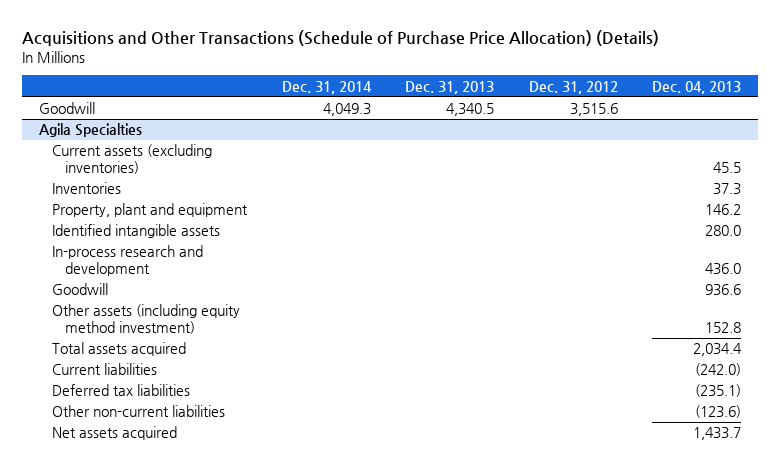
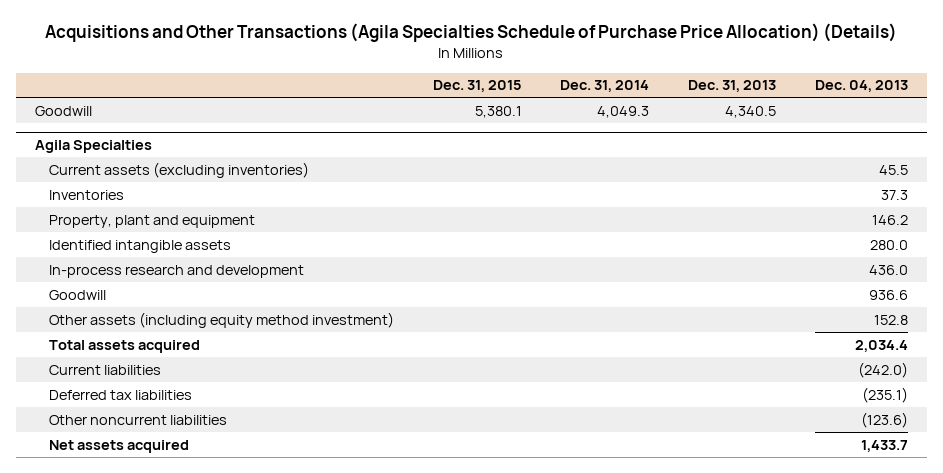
[22,30,660,47] Acquisitions and Other Transactions (Schedule of Purchase Price Allocation) (Details) -> [45,23,898,43] Acquisitions and Other Transactions (Agila Specialties Schedule of Purchase Price Allocation) (Details)
[528,80,618,94] Dec. 31, 2012 -> none
none -> [432,80,522,93] Dec. 31, 2015
[52,405,226,418] Other non-current liabilities -> [49,414,228,425] Other noncurrent liabilities

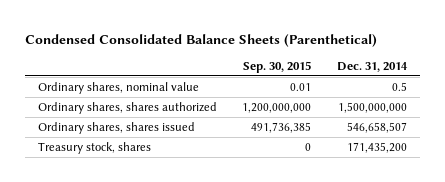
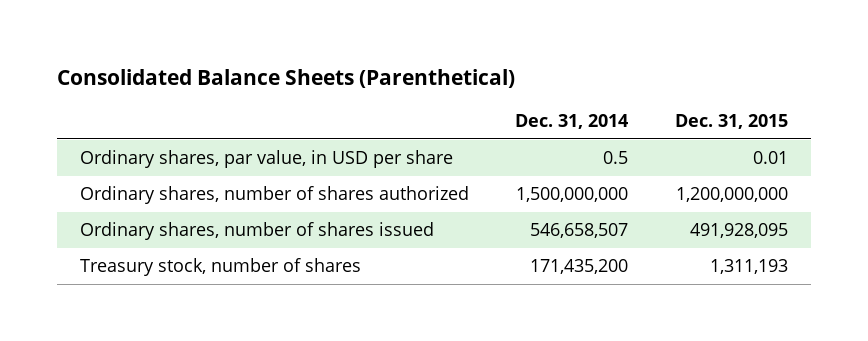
[24,34,377,48] Condensed Consolidated Balance Sheets (Parenthetical) -> [56,68,515,88] Consolidated Balance Sheets (Parenthetical)
[243,61,312,74] Sep. 30, 2015 -> none
none -> [675,114,789,130] Dec. 31, 2015
[37,81,199,94] Ordinary shares, nominal value -> [79,150,453,169] Ordinary shares, par value, in USD per share
[37,101,217,114] Ordinary shares, shares authorized -> [79,186,469,205] Ordinary shares, number of shares authorized
[37,121,195,134] Ordinary shares, shares issued -> [79,222,434,241] Ordinary shares, number of shares issued
[37,141,151,154] Treasury stock, shares -> [79,258,361,277] Treasury stock, number of shares

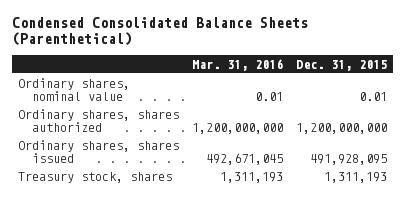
[56,68,515,88] Consolidated Balance Sheets (Parenthetical) -> [12,17,309,47] Condensed Consolidated Balance Sheets (Parenthetical)
[515,114,629,130] Dec. 31, 2014 -> none
none -> [191,58,283,71] Mar. 31, 2016
[79,150,453,169] Ordinary shares, par value, in USD per share -> [18,77,131,101] Ordinary shares, nominal value
[79,186,469,205] Ordinary shares, number of shares authorized -> [18,108,180,132] Ordinary shares, shares authorized
[79,222,434,241] Ordinary shares, number of shares issued -> [18,139,180,163] Ordinary shares, shares issued
[79,258,361,277] Treasury stock, number of shares -> [18,171,173,183] Treasury stock, shares

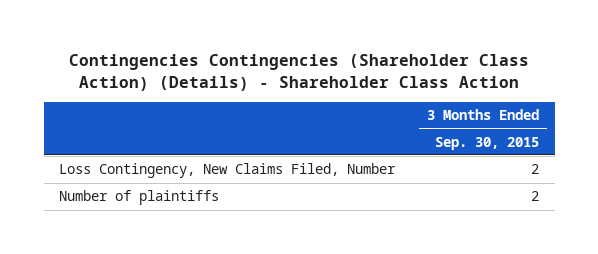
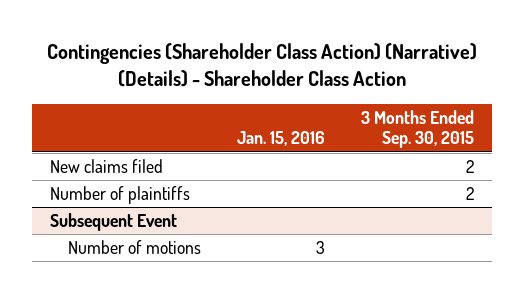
[69,53,530,91] Contingencies Contingencies (Shareholder Class Action) (Details) - Shareholder Class Action -> [47,43,478,88] Contingencies (Shareholder Class Action) (Narrative) (Details) - Shareholder Class Action
none -> [237,131,326,147] Jan. 15, 2016
[59,163,397,179] Loss Contingency, New Claims Filed, Number -> [50,158,164,173] New claims filed
none -> [50,212,178,231] Subsequent Event
none -> [68,239,202,254] Number of motions

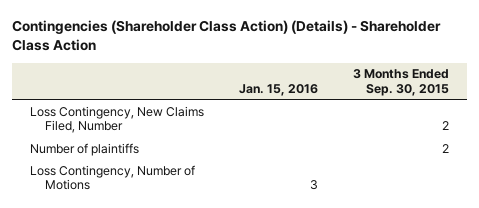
[47,43,478,88] Contingencies (Shareholder Class Action) (Narrative) (Details) - Shareholder Class Action -> [11,20,441,52] Contingencies (Shareholder Class Action) (Details) - Shareholder Class Action
[50,158,164,173] New claims filed -> [29,105,204,133] Loss Contingency, New Claims Filed, Number
[50,212,178,231] Subsequent Event -> none
[68,239,202,254] Number of motions -> [29,164,195,190] Loss Contingency, Number of Motions

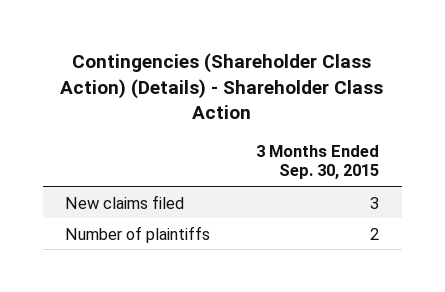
[239,83,319,96] Jan. 15, 2016 -> none
[29,105,204,133] Loss Contingency, New Claims Filed, Number -> [65,194,185,209] New claims filed
[442,120,450,130] 2 -> [370,196,380,209] 3
[29,164,195,190] Loss Contingency, Number of Motions -> none

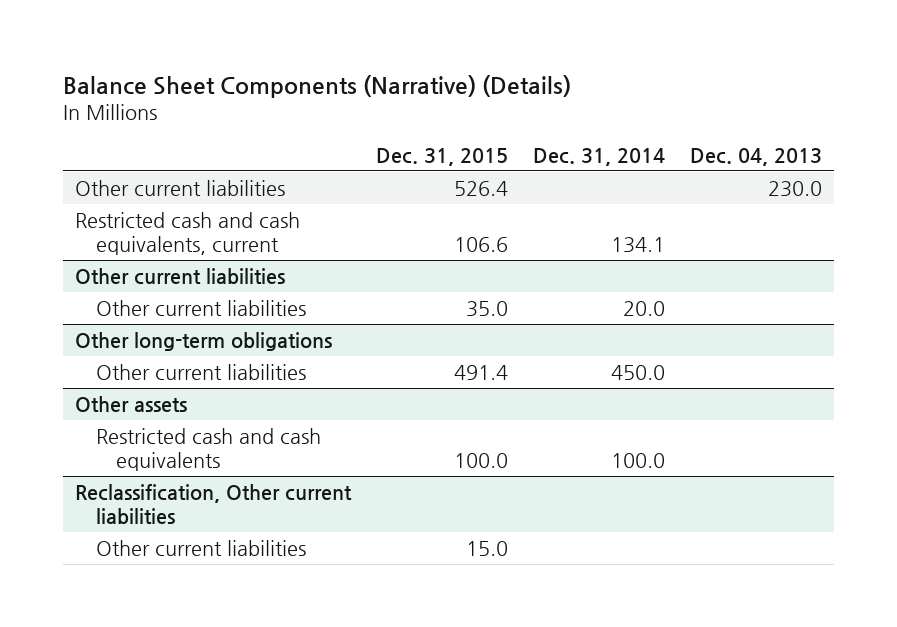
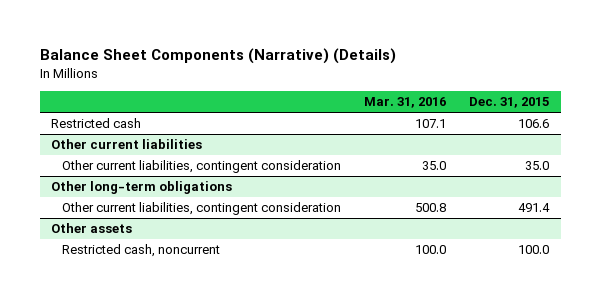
[532,147,665,166] Dec. 31, 2014 -> none
[689,147,822,166] Dec. 04, 2013 -> none
none -> [363,97,446,109] Mar. 31, 2016
[75,180,286,197] Other current liabilities -> none
[75,212,301,255] Restricted cash and cash equivalents, current -> [51,118,142,129] Restricted cash
[95,300,306,317] Other current liabilities -> [61,160,341,174] Other current liabilities, contingent consideration
[95,364,306,381] Other current liabilities -> [61,202,341,216] Other current liabilities, contingent consideration
[75,484,353,524] Reclassification, Other current liabilities -> none
[95,540,306,557] Other current liabilities -> none
[95,428,321,471] Restricted cash and cash equivalents -> [61,244,220,258] Restricted cash, noncurrent

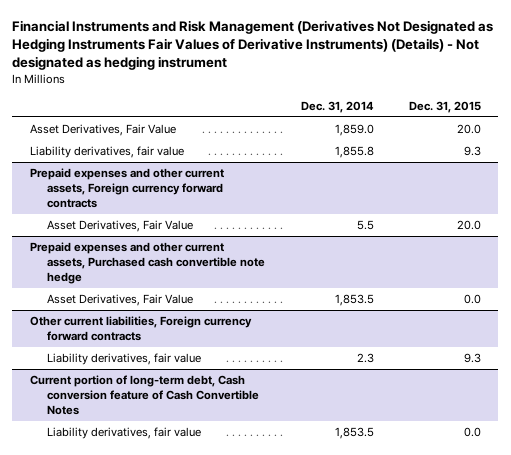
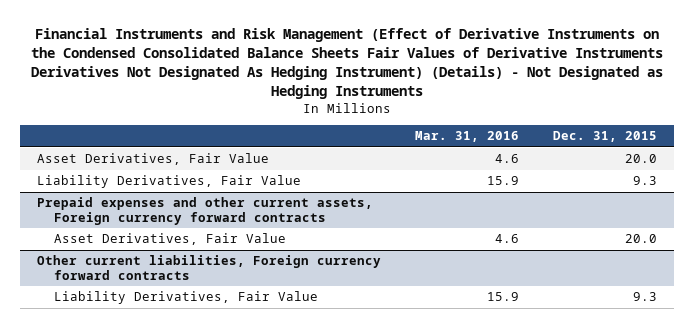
[12,19,494,71] Financial Instruments and Risk Management (Derivatives Not Designated as Hedging Instruments Fair Values of Derivative Instruments) (Details) - Not designated as hedging instrument -> [30,28,663,100] Financial Instruments and Risk Management (Effect of Derivative Instruments on the Condensed Consolidated Balance Sheets Fair Values of Derivative Instruments Derivatives Not Designated As Hedging Instrument) (Details) - Not Designated as Hedging Instruments
[300,100,374,113] Dec. 31, 2014 -> none
none -> [414,131,519,143] Mar. 31, 2016
[30,146,185,159] Liability derivatives, fair value -> [37,175,302,189] Liability Derivatives, Fair Value
[30,242,266,284] Prepaid expenses and other current assets, Purchased cash convertible note hedge -> none
[47,294,194,307] Asset Derivatives, Fair Value -> none
[30,375,260,415] Current portion of long-term debt, Cash conversion feature of Cash Convertible Notes -> none
[47,427,202,440] Liability derivatives, fair value -> none
[47,353,202,366] Liability derivatives, fair value -> [54,291,319,305] Liability Derivatives, Fair Value

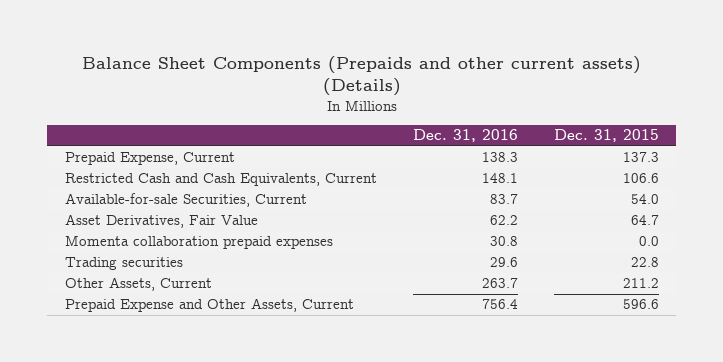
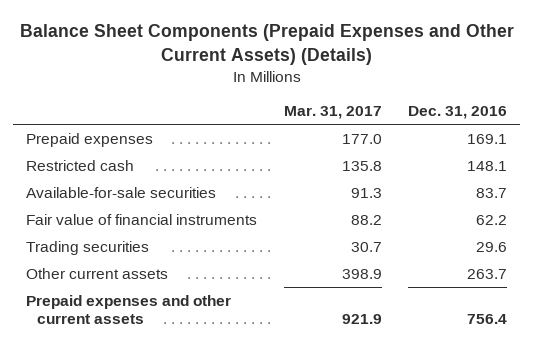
[81,56,641,97] Balance Sheet Components (Prepaids and other current assets) (Details) -> [19,24,514,66] Balance Sheet Components (Prepaid Expenses and Other Current Assets) (Details)
[553,129,659,143] Dec. 31, 2015 -> none
none -> [283,106,382,120] Mar. 31, 2017
[64,235,333,250] Momenta collaboration prepaid expenses -> none
[64,152,235,166] Prepaid Expense, Current -> [26,132,154,147] Prepaid expenses
[481,152,518,163] 138.3 -> [467,133,508,144] 169.1
[64,173,377,187] Restricted Cash and Cash Equivalents, Current -> [26,159,135,171] Restricted cash
[64,193,307,208] Available-for-sale Securities, Current -> [26,186,217,198] Available-for-sale securities
[64,214,258,229] Asset Derivatives, Fair Value -> [26,213,258,225] Fair value of financial instruments
[64,277,212,292] Other Assets, Current -> [26,267,169,279] Other current assets
[64,298,354,313] Prepaid Expense and Other Assets, Current -> [26,294,232,324] Prepaid expenses and other current assets

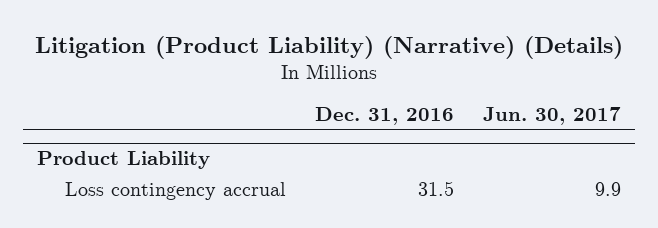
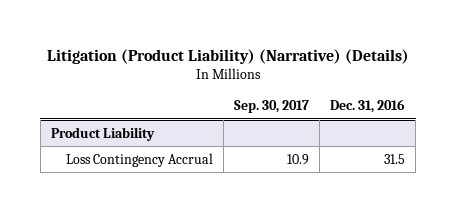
[482,107,621,126] Jun. 30, 2017 -> none
none -> [234,100,310,114] Sep. 30, 2017
[64,182,286,201] Loss contingency accrual -> [66,152,214,167] Loss Contingency Accrual

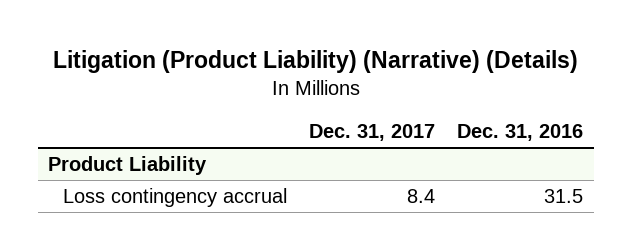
[234,100,310,114] Sep. 30, 2017 -> none
none -> [309,124,436,142] Dec. 31, 2017
[66,152,214,167] Loss Contingency Accrual -> [63,187,288,207] Loss contingency accrual

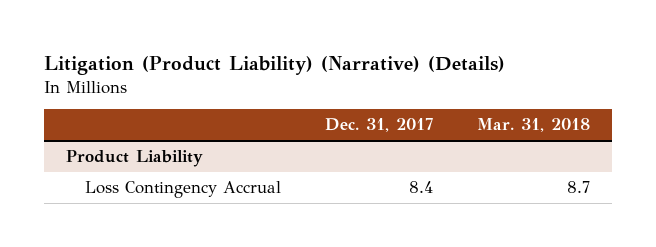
[456,124,583,142] Dec. 31, 2016 -> none
none -> [477,118,591,133] Mar. 31, 2018
[63,187,288,207] Loss contingency accrual -> [85,181,282,199] Loss Contingency Accrual

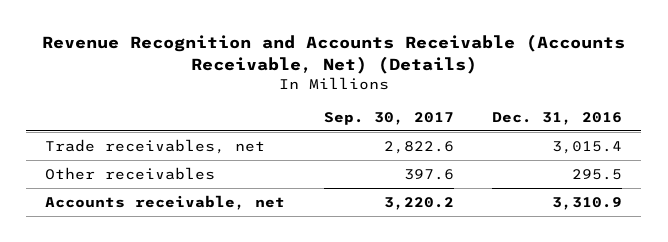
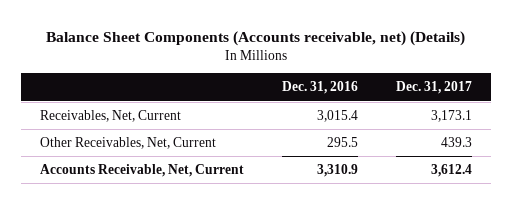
[41,33,625,74] Revenue Recognition and Accounts Receivable (Accounts Receivable, Net) (Details) -> [45,30,465,46] Balance Sheet Components (Accounts receivable, net) (Details)
[323,111,454,125] Sep. 30, 2017 -> none
none -> [396,81,473,95] Dec. 31, 2017
[45,138,266,154] Trade receivables, net -> [39,109,181,122] Receivables, Net, Current
[45,166,216,180] Other receivables -> [39,136,216,149] Other Receivables, Net, Current
[45,194,286,210] Accounts receivable, net -> [39,163,244,177] Accounts Receivable, Net, Current

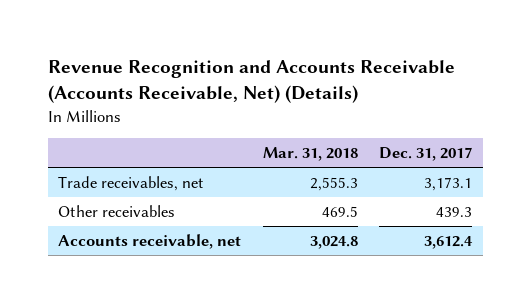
[45,30,465,46] Balance Sheet Components (Accounts receivable, net) (Details) -> [47,60,455,104] Revenue Recognition and Accounts Receivable (Accounts Receivable, Net) (Details)
[281,81,358,95] Dec. 31, 2016 -> none
none -> [262,147,358,162] Mar. 31, 2018
[39,109,181,122] Receivables, Net, Current -> [58,176,205,192] Trade receivables, net
[39,136,216,149] Other Receivables, Net, Current -> [58,205,176,218] Other receivables
[39,163,244,177] Accounts Receivable, Net, Current -> [58,234,242,250] Accounts receivable, net

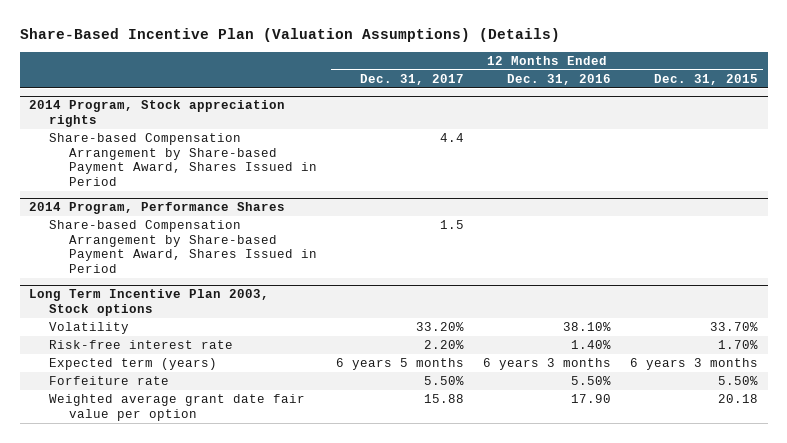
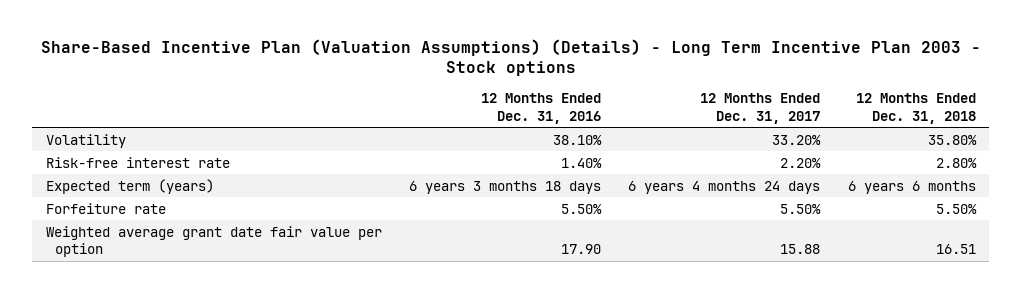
[19,28,560,43] Share-Based Incentive Plan (Valuation Assumptions) (Details) -> [40,38,981,77] Share-Based Incentive Plan (Valuation Assumptions) (Details) - Long Term Incentive Plan 2003 - Stock options
[654,73,759,85] Dec. 31, 2015 -> none
none -> [855,93,976,124] 12 Months Ended Dec. 31, 2018
[29,100,286,128] 2014 Program, Stock appreciation rights -> none
[49,133,318,186] Share-based Compensation Arrangement by Share-based Payment Award, Shares Issued in Period -> none
[29,202,286,215] 2014 Program, Performance Shares -> none
[49,220,318,273] Share-based Compensation Arrangement by Share-based Payment Award, Shares Issued in Period -> none
[29,289,270,317] Long Term Incentive Plan 2003, Stock options -> none
[336,358,465,371] 6 years 5 months -> [628,180,821,194] 6 years 4 months 24 days
[483,358,612,371] 6 years 3 months -> [408,180,601,194] 6 years 3 months 18 days

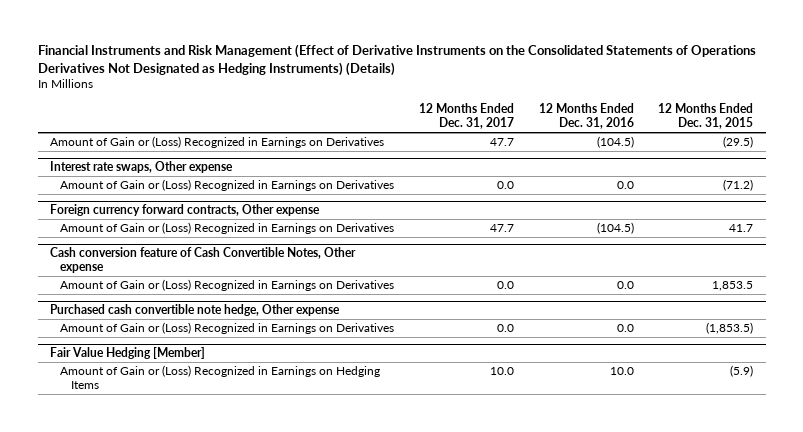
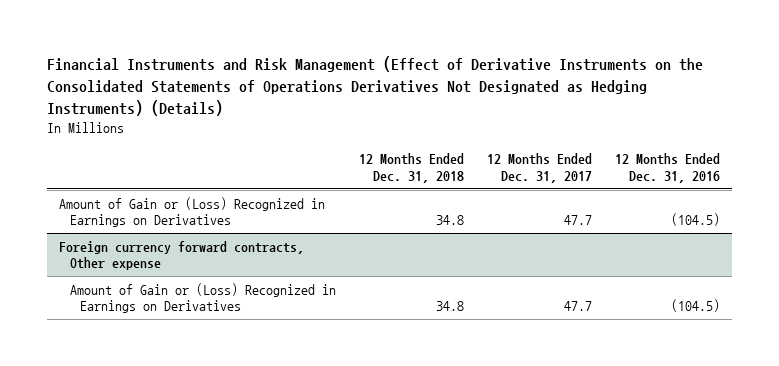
[658,103,754,130] 12 Months Ended Dec. 31, 2015 -> none
none -> [358,153,464,183] 12 Months Ended Dec. 31, 2018
[49,161,233,174] Interest rate swaps, Other expense -> none
[60,179,395,192] Amount of Gain or (Loss) Recognized in Earnings on Derivatives -> none
[49,247,356,274] Cash conversion feature of Cash Convertible Notes, Other expense -> none
[60,279,395,292] Amount of Gain or (Loss) Recognized in Earnings on Derivatives -> none
[49,304,340,317] Purchased cash convertible note hedge, Other expense -> none
[60,322,395,335] Amount of Gain or (Loss) Recognized in Earnings on Derivatives -> none
[49,347,205,360] Fair Value Hedging [Member] -> none
[60,365,381,390] Amount of Gain or (Loss) Recognized in Earnings on Hedging Items -> none

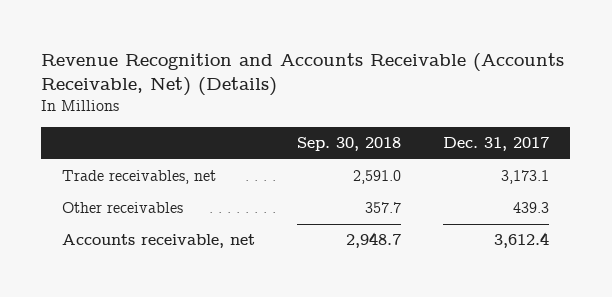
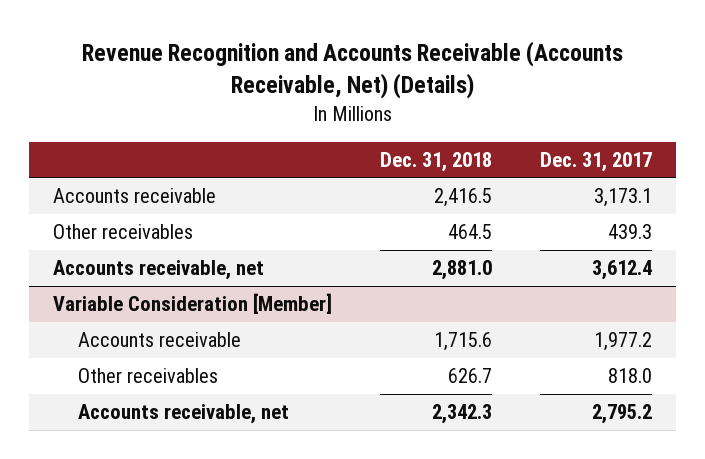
[297,137,402,152] Sep. 30, 2018 -> none
none -> [380,151,493,172] Dec. 31, 2018
[62,170,217,185] Trade receivables, net -> [53,188,217,204] Accounts receivable
none -> [53,293,333,315] Variable Consideration [Member]
none -> [78,332,242,348] Accounts receivable
none -> [78,368,219,384] Other receivables
none -> [78,404,290,425] Accounts receivable, net

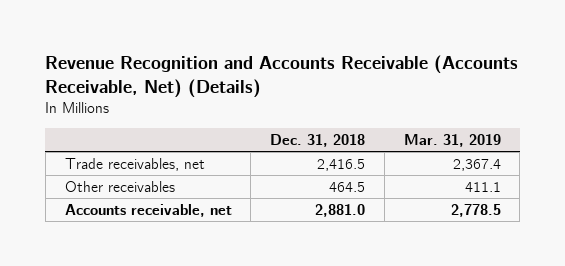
[540,151,653,172] Dec. 31, 2017 -> none
none -> [403,133,501,147] Mar. 31, 2019
[53,188,217,204] Accounts receivable -> [64,157,205,171] Trade receivables, net
[53,293,333,315] Variable Consideration [Member] -> none
[78,332,242,348] Accounts receivable -> none
[78,368,219,384] Other receivables -> none
[78,404,290,425] Accounts receivable, net -> none

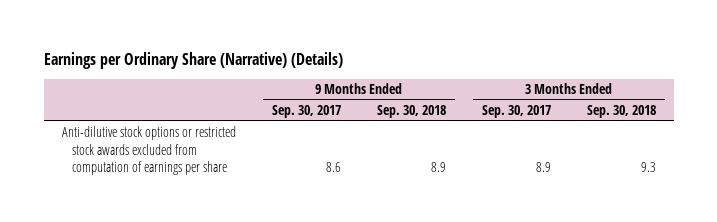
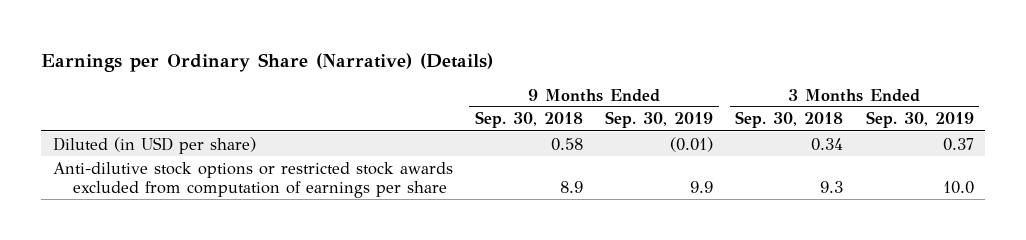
[271,105,341,119] Sep. 30, 2017 -> none
[481,105,551,119] Sep. 30, 2017 -> none
none -> [605,111,714,129] Sep. 30, 2019
none -> [865,111,974,129] Sep. 30, 2019
none -> [52,136,256,154] Diluted (in USD per share)

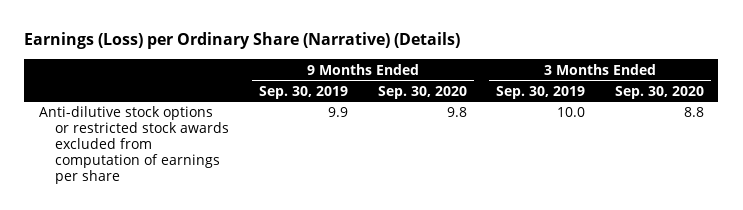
[41,52,494,72] Earnings per Ordinary Share (Narrative) (Details) -> [24,32,461,50] Earnings (Loss) per Ordinary Share (Narrative) (Details)
[474,111,583,129] Sep. 30, 2018 -> none
[735,111,844,129] Sep. 30, 2018 -> none
none -> [377,85,467,99] Sep. 30, 2020
none -> [614,85,704,99] Sep. 30, 2020
[52,136,256,154] Diluted (in USD per share) -> none

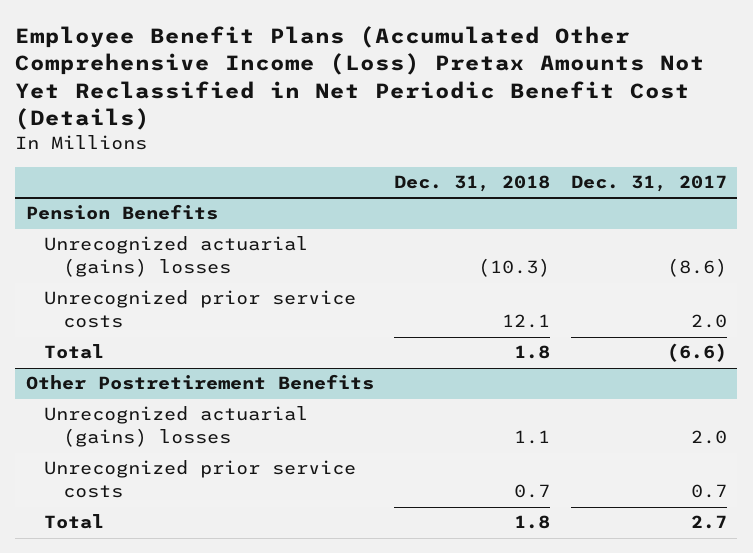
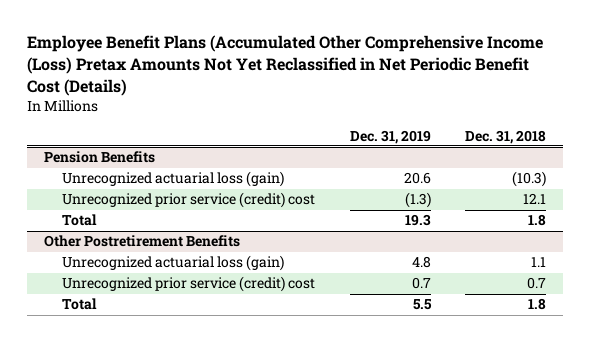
[570,175,727,193] Dec. 31, 2017 -> none
none -> [349,129,431,144] Dec. 31, 2019
[44,236,309,278] Unrecognized actuarial (gains) losses -> [62,171,285,188] Unrecognized actuarial loss (gain)
[44,290,357,329] Unrecognized prior service costs -> [62,192,316,209] Unrecognized prior service (credit) cost
[44,406,309,448] Unrecognized actuarial (gains) losses -> [62,255,285,272] Unrecognized actuarial loss (gain)
[44,460,357,499] Unrecognized prior service costs -> [62,276,316,293] Unrecognized prior service (credit) cost

